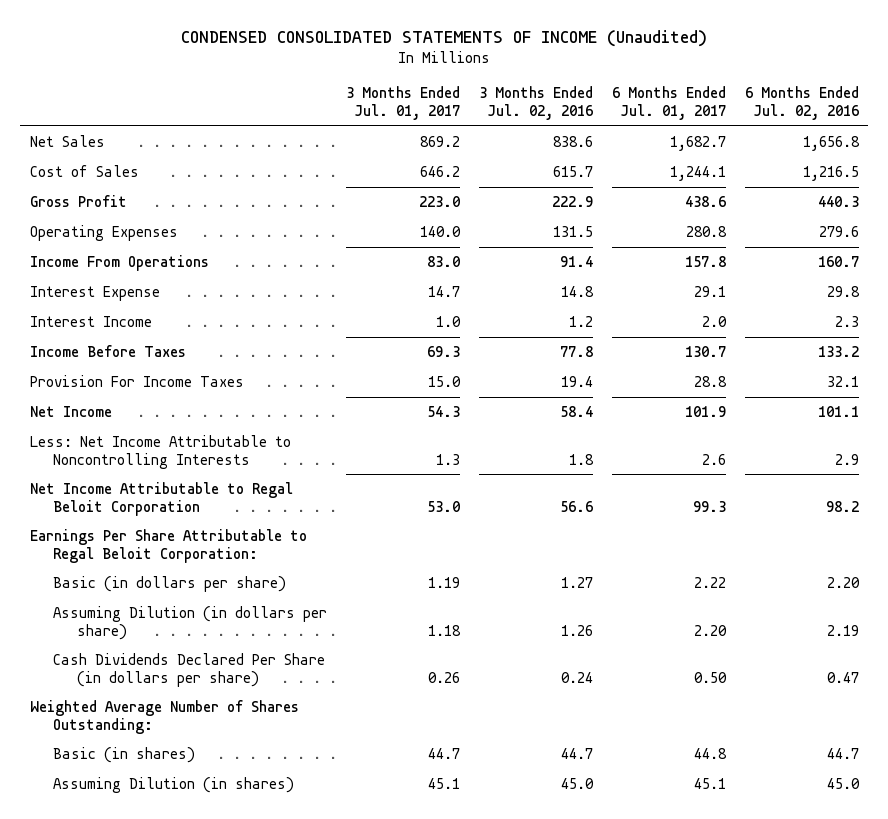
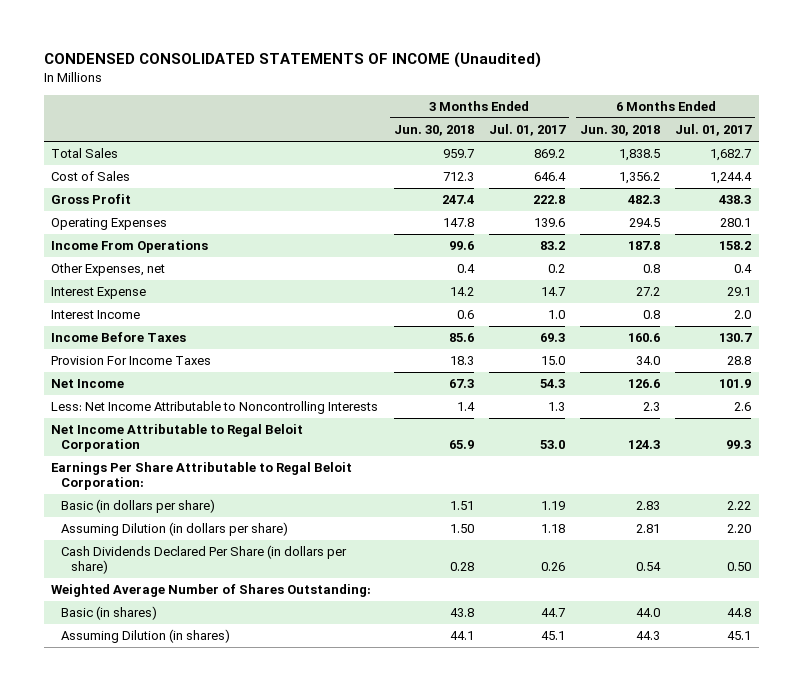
[478,86,593,121] 3 Months Ended Jul. 02, 2016 -> none
[744,86,859,121] 6 Months Ended Jul. 02, 2016 -> none
none -> [393,125,474,137] Jun. 30, 2018
none -> [580,125,661,137] Jun. 30, 2018
[29,134,105,147] Net Sales -> [51,148,119,159] Total Sales
[420,165,461,177] 646.2 -> [533,172,566,182] 646.4
[669,165,726,181] 1,244.1 -> [710,172,753,185] 1,244.4
[419,195,461,207] 223.0 -> [532,195,565,205] 222.8
[684,195,726,207] 438.6 -> [719,195,752,205] 438.3
[420,225,462,237] 140.0 -> [533,218,565,228] 139.6
[685,225,727,237] 280.8 -> [720,218,752,228] 280.1
[427,255,461,267] 83.0 -> [539,241,565,251] 83.2
[684,255,726,267] 157.8 -> [719,241,752,251] 158.2
none -> [51,263,166,277] Other Expenses, net

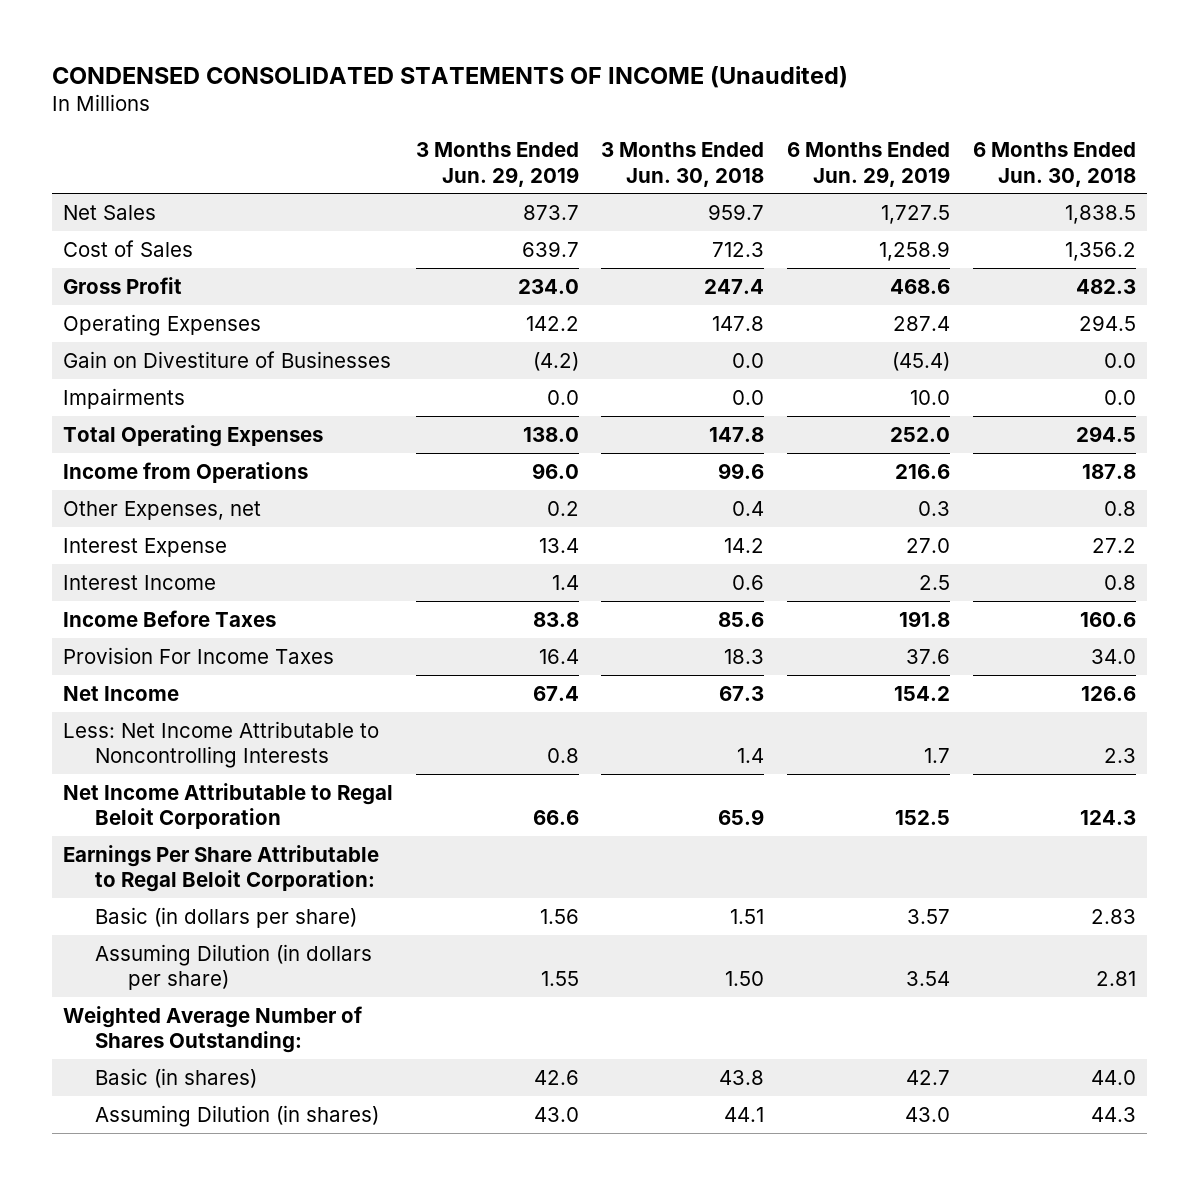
[488,124,566,137] Jul. 01, 2017 -> none
[675,124,753,137] Jul. 01, 2017 -> none
none -> [415,142,579,187] 3 Months Ended Jun. 29, 2019
none -> [786,142,950,187] 6 Months Ended Jun. 29, 2019
[51,148,119,159] Total Sales -> [63,204,157,220] Net Sales
none -> [63,350,392,368] Gain on Divestiture of Businesses
none -> [63,387,186,409] Impairments
none -> [63,424,324,447] Total Operating Expenses
[51,240,209,254] Income From Operations -> [63,461,309,483] Income from Operations
[60,545,347,575] Cash Dividends Declared Per Share (in dollars per share) -> none

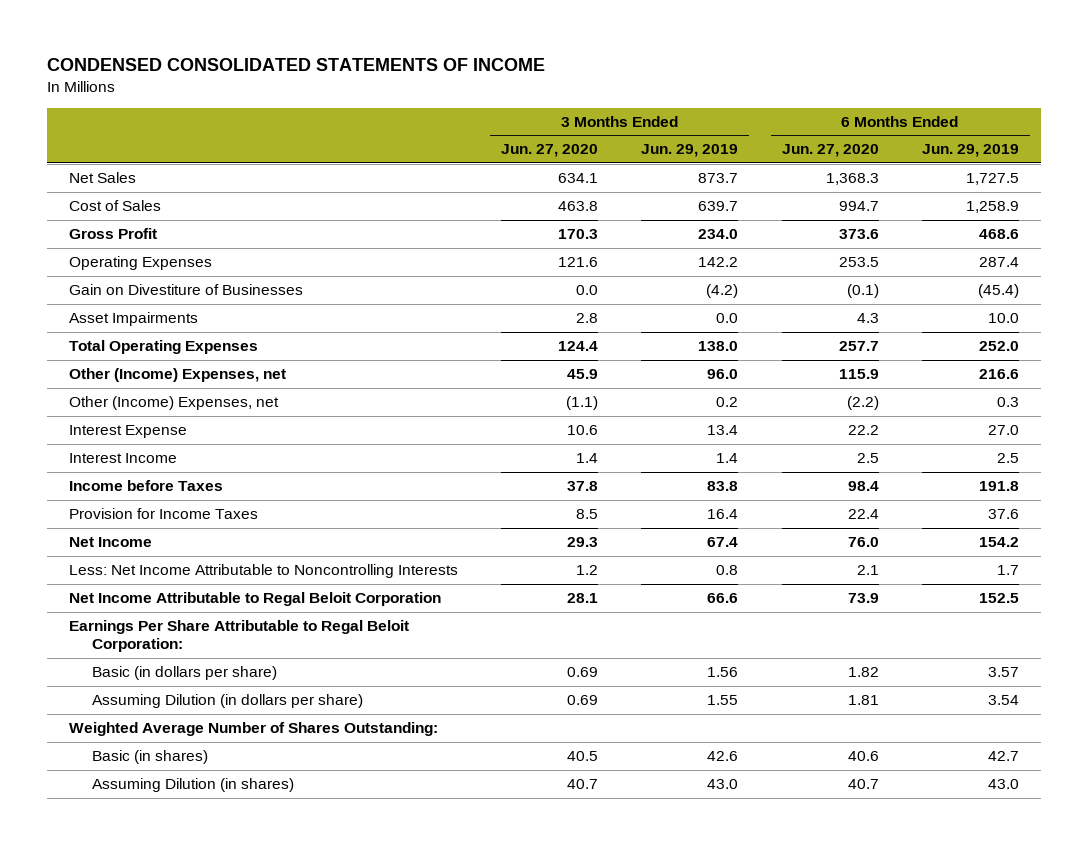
[52,65,849,88] CONDENSED CONSOLIDATED STATEMENTS OF INCOME (Unaudited) -> [47,58,546,72] CONDENSED CONSOLIDATED STATEMENTS OF INCOME
[601,142,765,187] 3 Months Ended Jun. 30, 2018 -> none
[972,142,1136,187] 6 Months Ended Jun. 30, 2018 -> none
none -> [501,144,599,158] Jun. 27, 2020
none -> [781,144,879,158] Jun. 27, 2020
[63,387,186,409] Impairments -> [68,312,198,327] Asset Impairments
[63,461,309,483] Income from Operations -> [68,368,286,383] Other (Income) Expenses, net
[63,500,262,520] Other Expenses, net -> [68,396,279,411] Other (Income) Expenses, net
[63,609,277,627] Income Before Taxes -> [68,480,223,492] Income before Taxes
[63,646,335,664] Provision For Income Taxes -> [68,508,258,520] Provision for Income Taxes

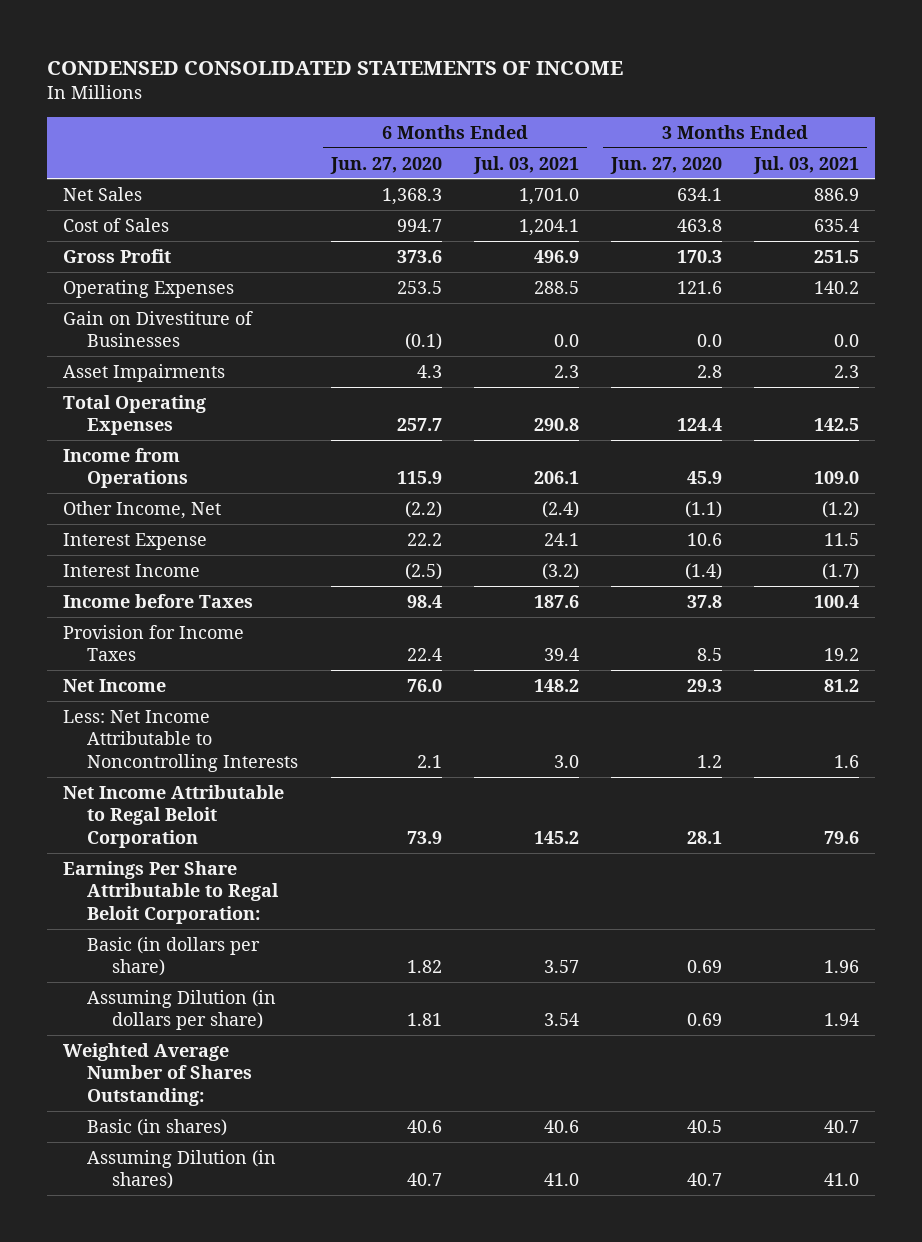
[641,144,739,158] Jun. 29, 2019 -> none
[921,144,1019,158] Jun. 29, 2019 -> none
none -> [472,155,579,174] Jul. 03, 2021
none -> [752,155,859,174] Jul. 03, 2021
[68,368,286,383] Other (Income) Expenses, net -> [63,447,189,489] Income from Operations
[68,396,279,411] Other (Income) Expenses, net -> [63,500,222,519] Other Income, Net
[576,453,599,464] 1.4 -> [684,562,722,580] (1.4)
[856,453,879,464] 2.5 -> [404,562,442,580] (2.5)

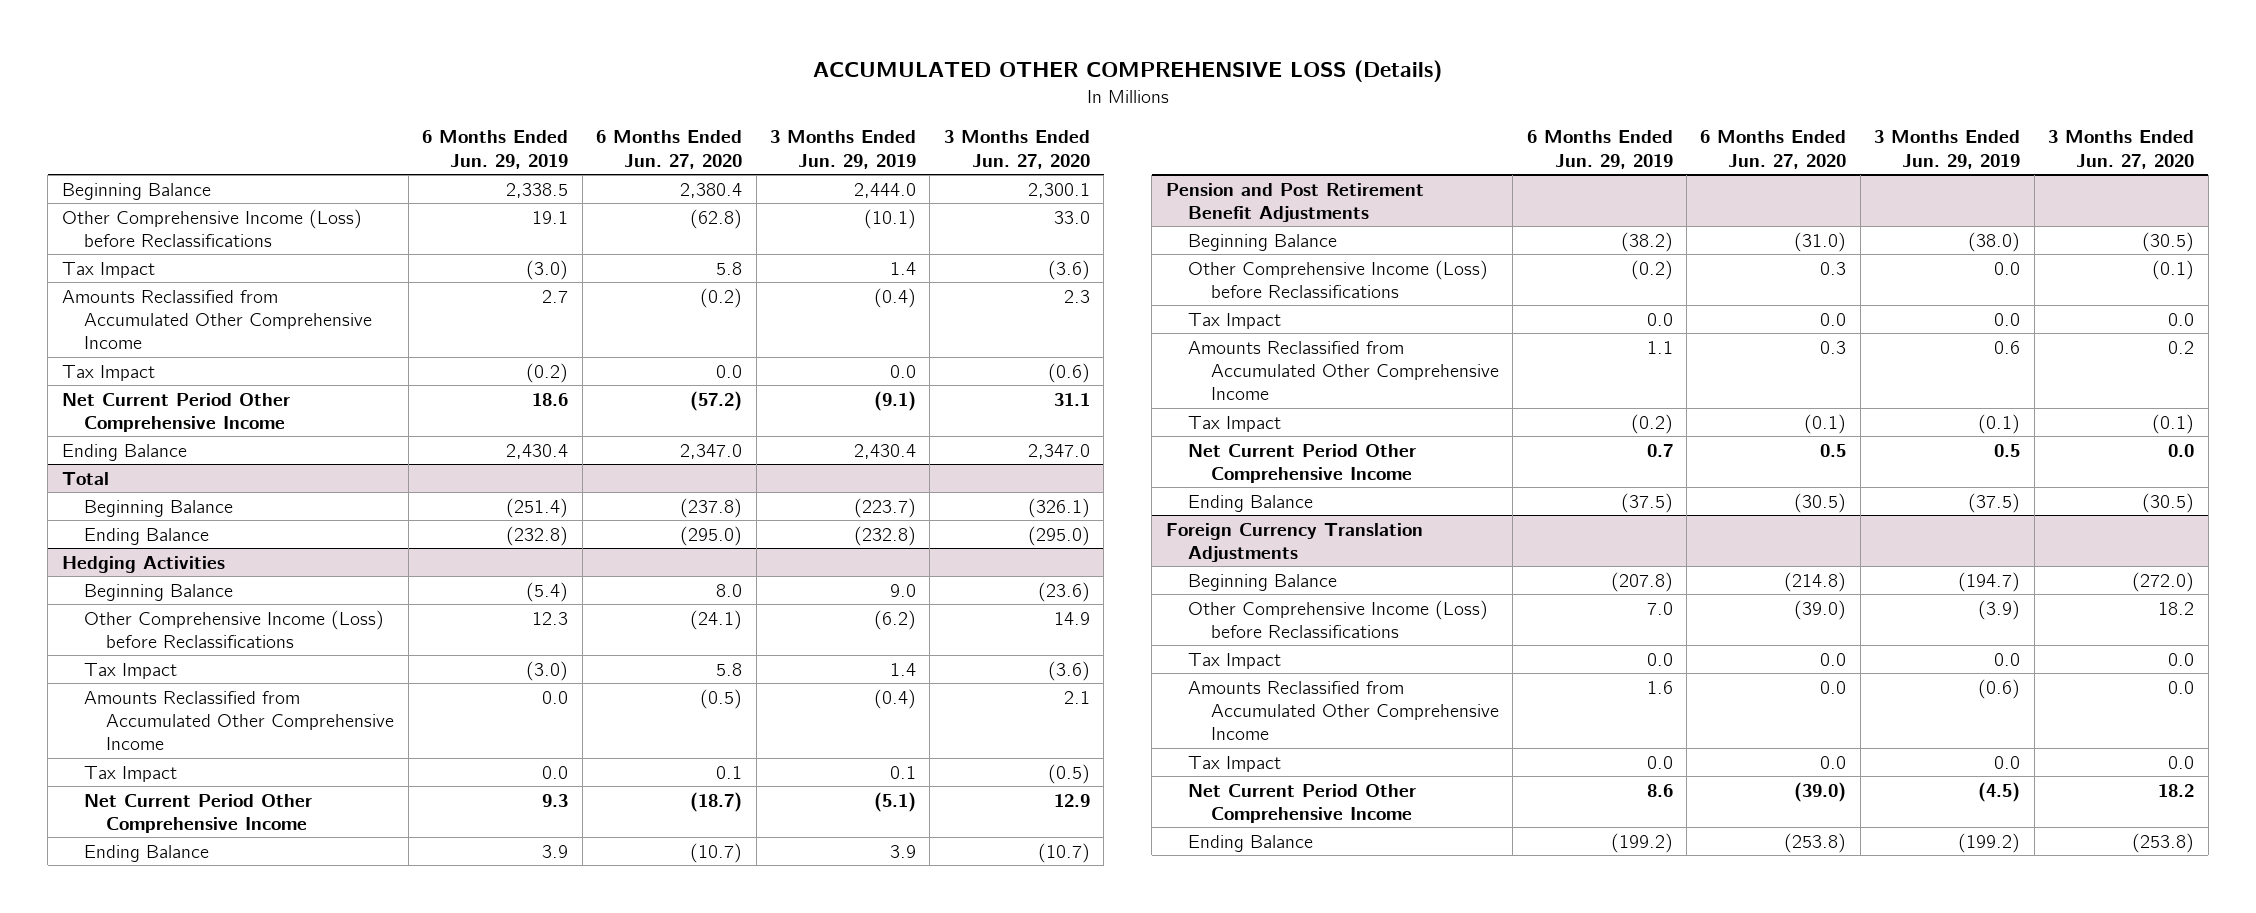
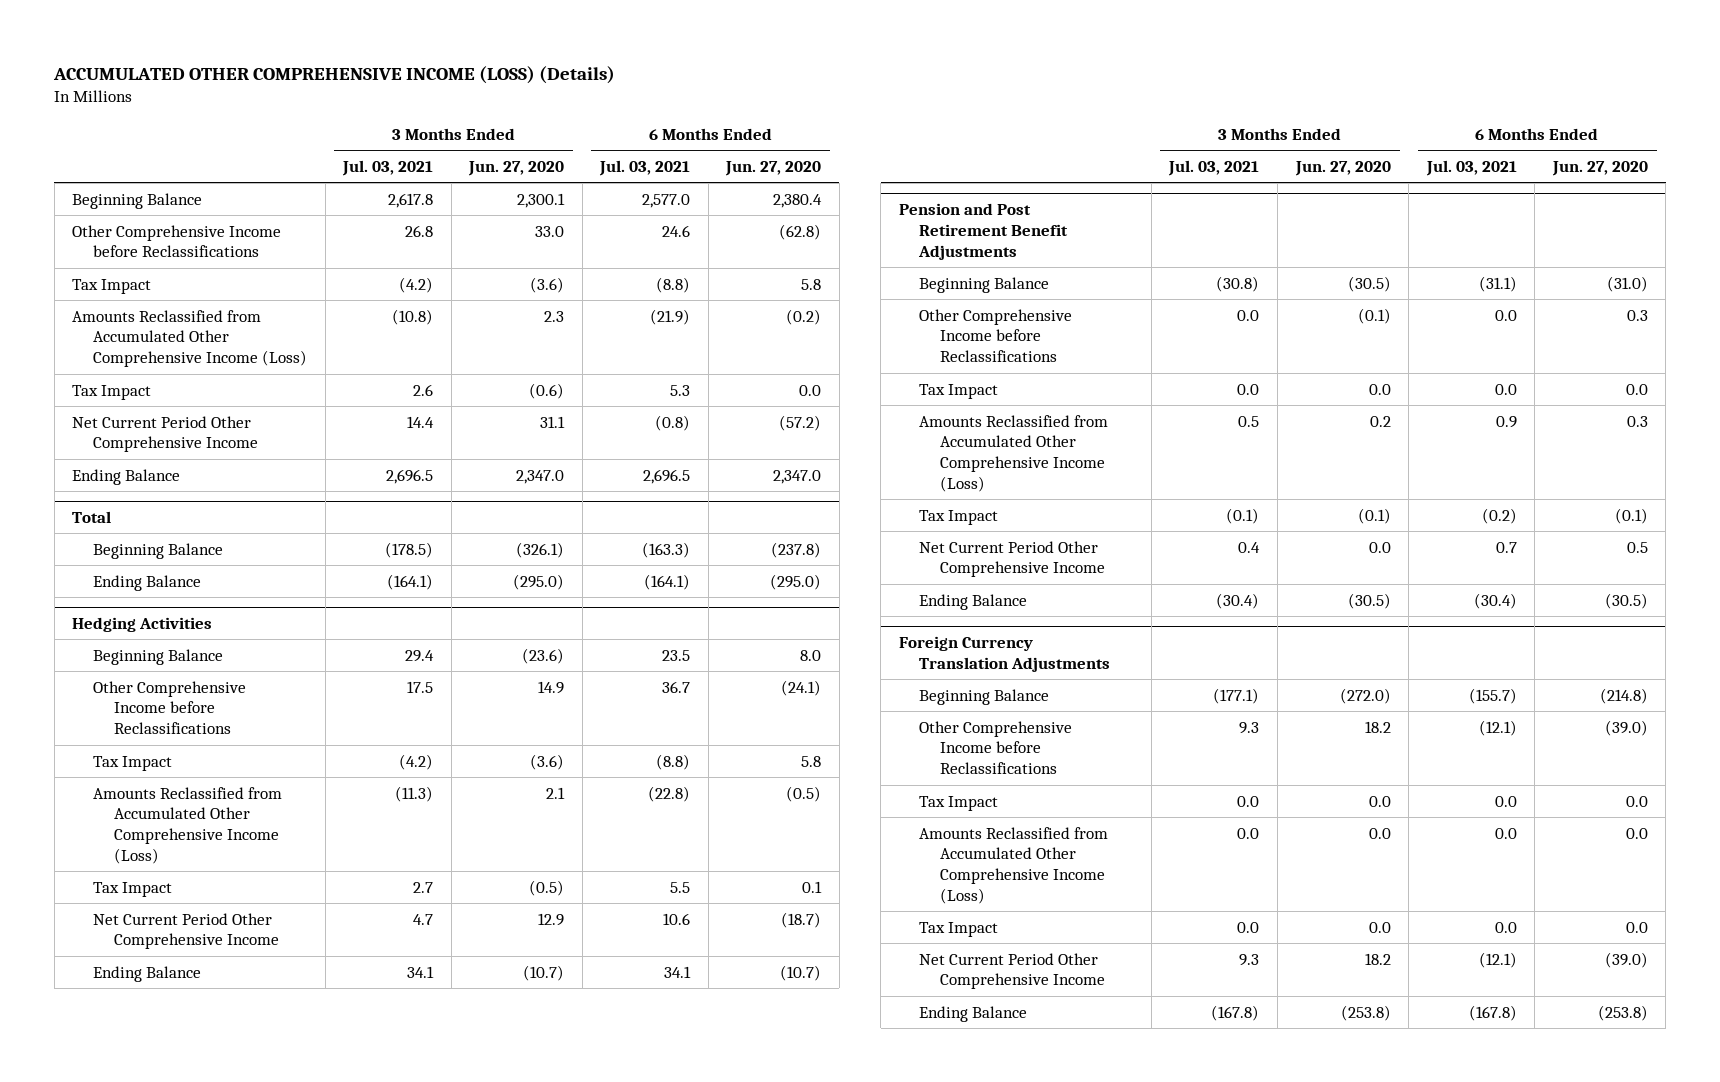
[812,60,1442,83] ACCUMULATED OTHER COMPREHENSIVE LOSS (Details) -> [53,65,616,84] ACCUMULATED OTHER COMPREHENSIVE INCOME (LOSS) (Details)
[422,130,569,169] 6 Months Ended Jun. 29, 2019 -> none
[770,130,917,169] 3 Months Ended Jun. 29, 2019 -> none
none -> [342,159,434,176] Jul. 03, 2021
none -> [599,159,691,176] Jul. 03, 2021
[61,208,362,247] Other Comprehensive Income (Loss) before Reclassifications -> [72,224,282,258] Other Comprehensive Income before Reclassifications
[61,289,372,350] Amounts Reclassified from Accumulated Other Comprehensive Income -> [72,309,308,368] Amounts Reclassified from Accumulated Other Comprehensive Income (Loss)
[83,609,384,648] Other Comprehensive Income (Loss) before Reclassifications -> [93,680,247,735] Other Comprehensive Income before Reclassifications
[83,690,395,751] Amounts Reclassified from Accumulated Other Comprehensive Income -> [93,786,283,865] Amounts Reclassified from Accumulated Other Comprehensive Income (Loss)
[1188,259,1489,298] Other Comprehensive Income (Loss) before Reclassifications -> [919,308,1073,363] Other Comprehensive Income before Reclassifications
[1188,340,1499,401] Amounts Reclassified from Accumulated Other Comprehensive Income -> [919,414,1109,493] Amounts Reclassified from Accumulated Other Comprehensive Income (Loss)
[1188,599,1489,638] Other Comprehensive Income (Loss) before Reclassifications -> [919,720,1073,775] Other Comprehensive Income before Reclassifications
[1188,680,1499,741] Amounts Reclassified from Accumulated Other Comprehensive Income -> [919,826,1109,905] Amounts Reclassified from Accumulated Other Comprehensive Income (Loss)

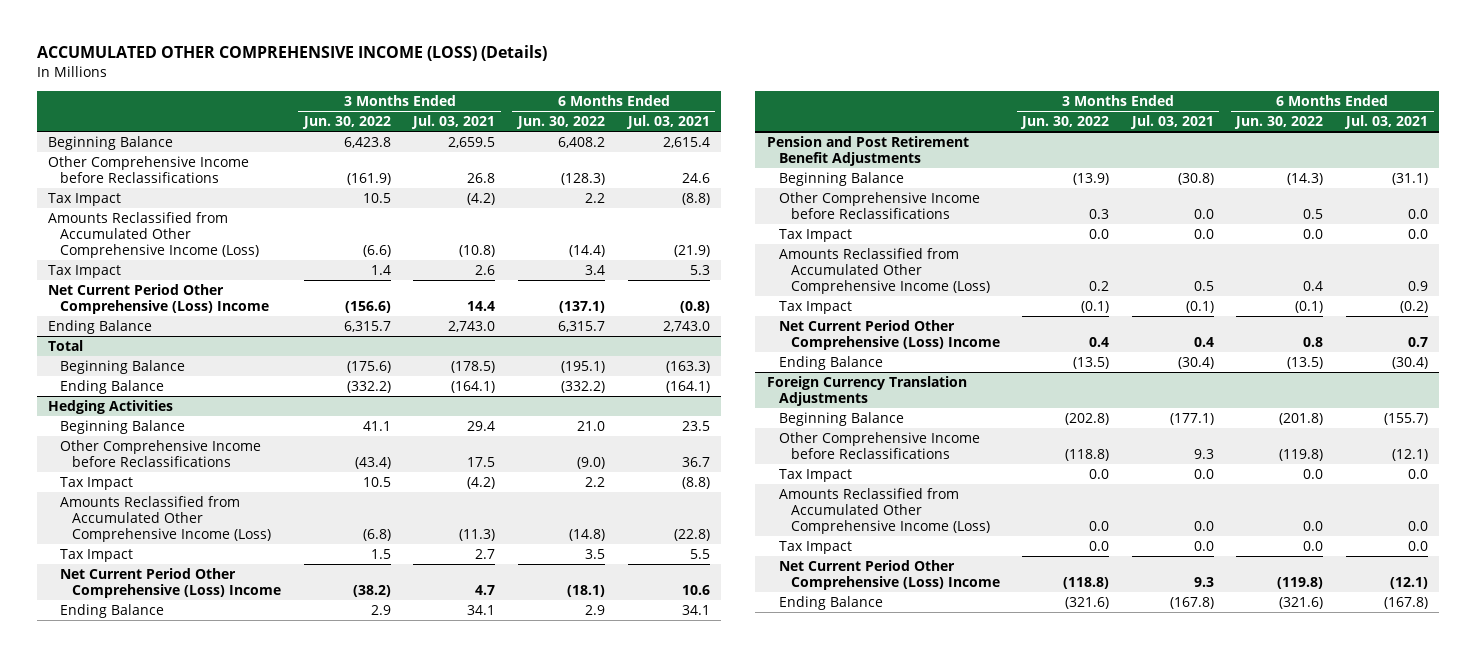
[468,160,565,176] Jun. 27, 2020 -> none
[725,160,822,176] Jun. 27, 2020 -> none
none -> [301,116,391,130] Jun. 30, 2022
none -> [515,116,605,130] Jun. 30, 2022
[388,192,434,208] 2,617.8 -> [448,136,496,148] 2,659.5
[642,193,691,208] 2,577.0 -> [662,136,710,148] 2,615.4
[72,415,259,453] Net Current Period Other Comprehensive Income -> [48,283,270,314] Net Current Period Other Comprehensive (Loss) Income
[386,468,434,484] 2,696.5 -> [448,320,496,332] 2,743.0
[643,468,691,484] 2,696.5 -> [662,320,710,332] 2,743.0
[93,912,279,950] Net Current Period Other Comprehensive Income -> [60,567,282,598] Net Current Period Other Comprehensive (Loss) Income
[919,540,1106,578] Net Current Period Other Comprehensive Income -> [778,319,1000,350] Net Current Period Other Comprehensive (Loss) Income
[919,952,1106,990] Net Current Period Other Comprehensive Income -> [778,559,1000,590] Net Current Period Other Comprehensive (Loss) Income

